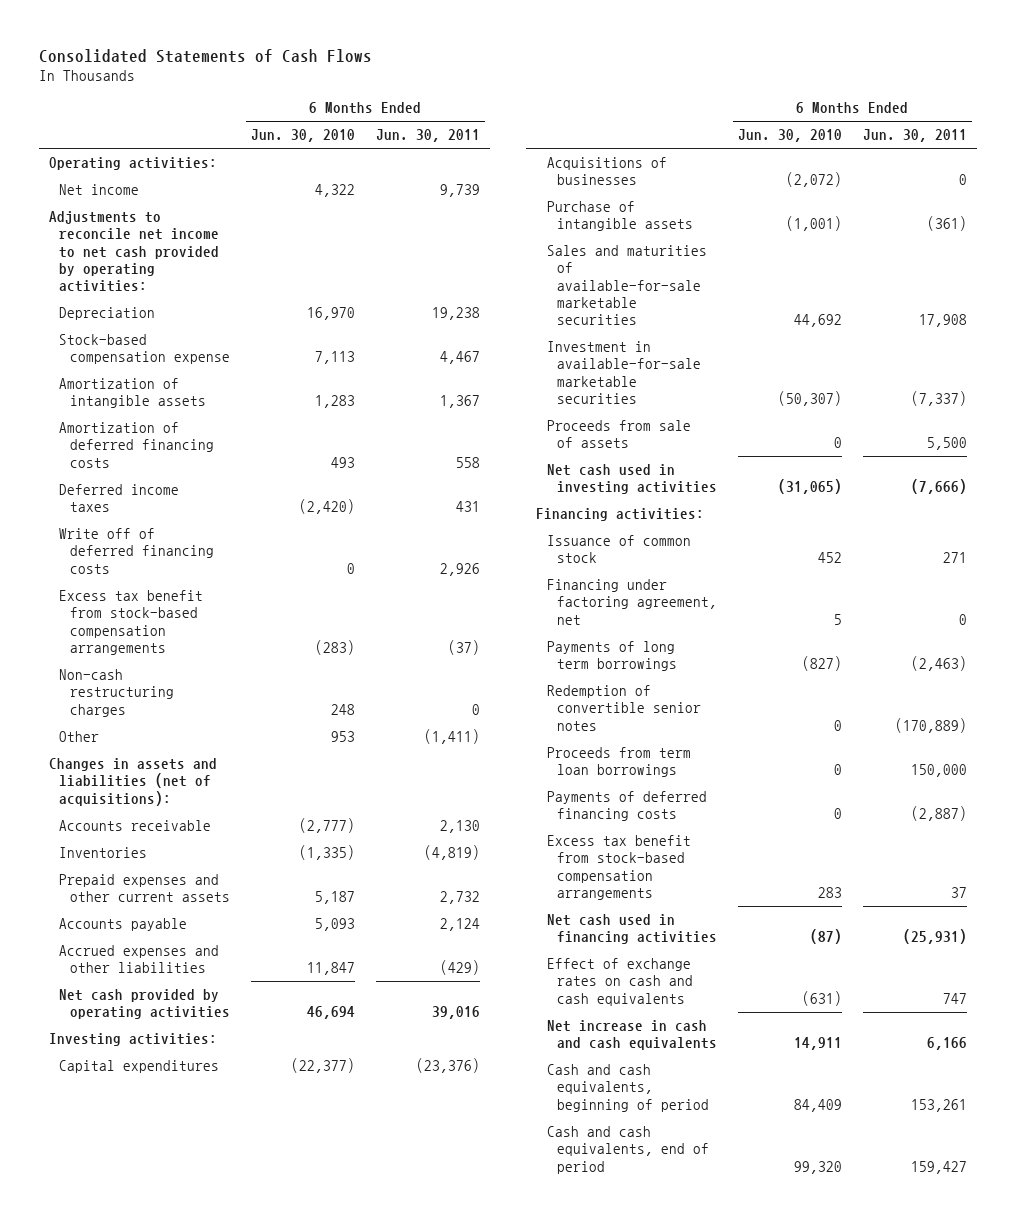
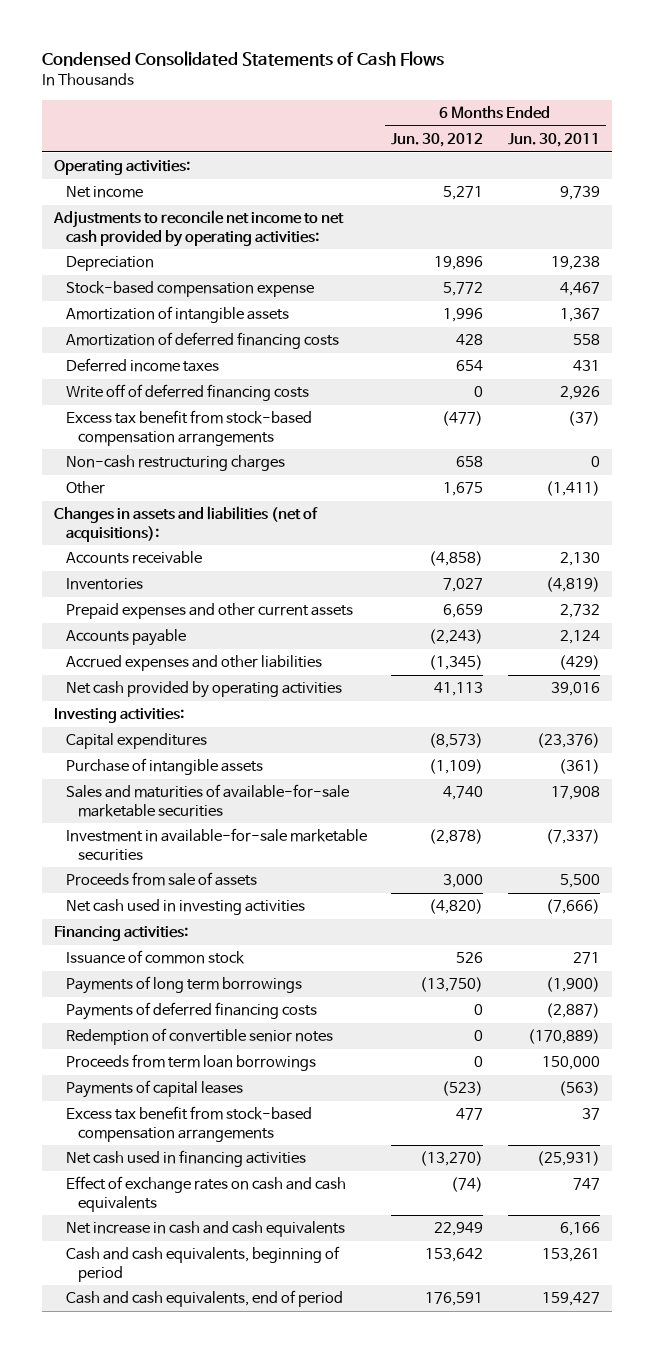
[38,48,372,63] Consolidated Statements of Cash Flows -> [42,51,445,67] Condensed Consolidated Statements of Cash Flows
[250,129,355,143] Jun. 30, 2010 -> none
none -> [391,133,484,148] Jun. 30, 2012
[546,157,667,186] Acquisitions of businesses -> none
[546,579,718,625] Financing under factoring agreement, net -> none
[910,656,967,672] (2,463) -> [545,977,600,993] (1,900)
[546,791,707,822] Payments of deferred financing costs -> [66,1002,318,1021] Payments of deferred financing costs
none -> [66,1080,244,1099] Payments of capital leases

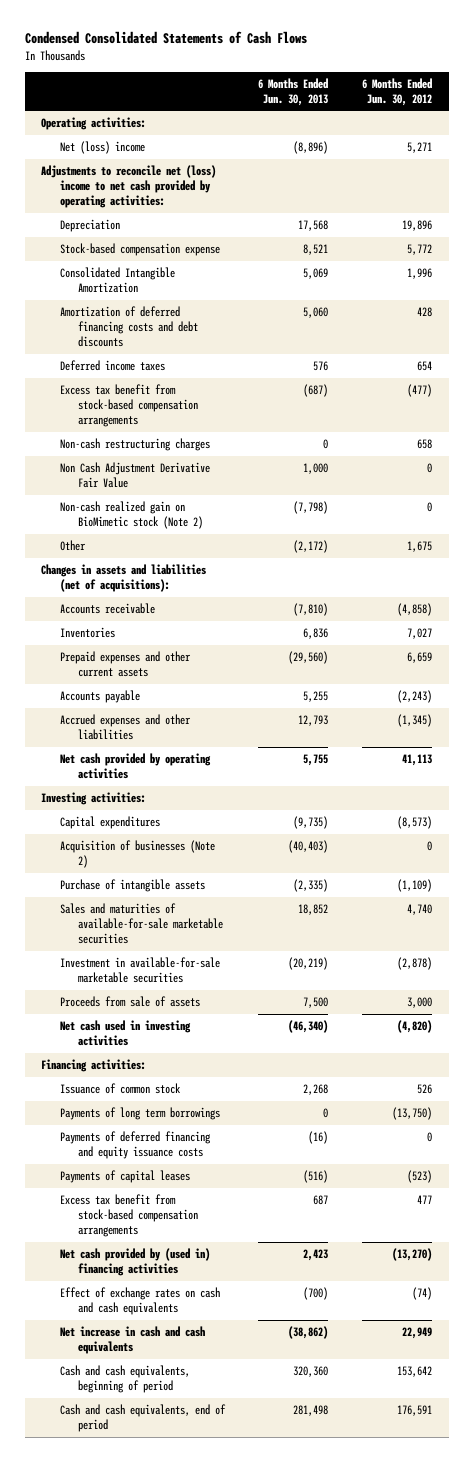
[507,133,600,148] Jun. 30, 2011 -> none
none -> [258,77,329,106] 6 Months Ended Jun. 30, 2013
[66,186,144,199] Net income -> [59,141,145,155] Net (loss) income
[53,210,345,247] Adjustments to reconcile net income to net cash provided by operating activities: -> [41,165,217,209] Adjustments to reconcile net (loss) income to net cash provided by operating activities:
[66,306,290,324] Amortization of intangible assets -> [59,267,175,294] Consolidated Intangible Amortization
[66,332,340,350] Amortization of deferred financing costs -> [59,306,199,348] Amortization of deferred financing costs and debt discounts
[66,384,310,402] Write off of deferred financing costs -> none
none -> [59,462,210,489] Non Cash Adjustment Derivative Fair Value
none -> [59,501,204,530] Non-cash realized gain on BioMimetic stock (Note 2)
none -> [59,840,215,869] Acquisition of businesses (Note 2)
[66,1028,334,1046] Redemption of convertible senior notes -> none
[66,1054,317,1072] Proceeds from term loan borrowings -> none
[66,1002,318,1021] Payments of deferred financing costs -> [59,1131,211,1160] Payments of deferred financing and equity issuance costs
[66,1150,307,1168] Net cash used in financing activities -> [59,1248,210,1277] Net cash provided by (used in) financing activities

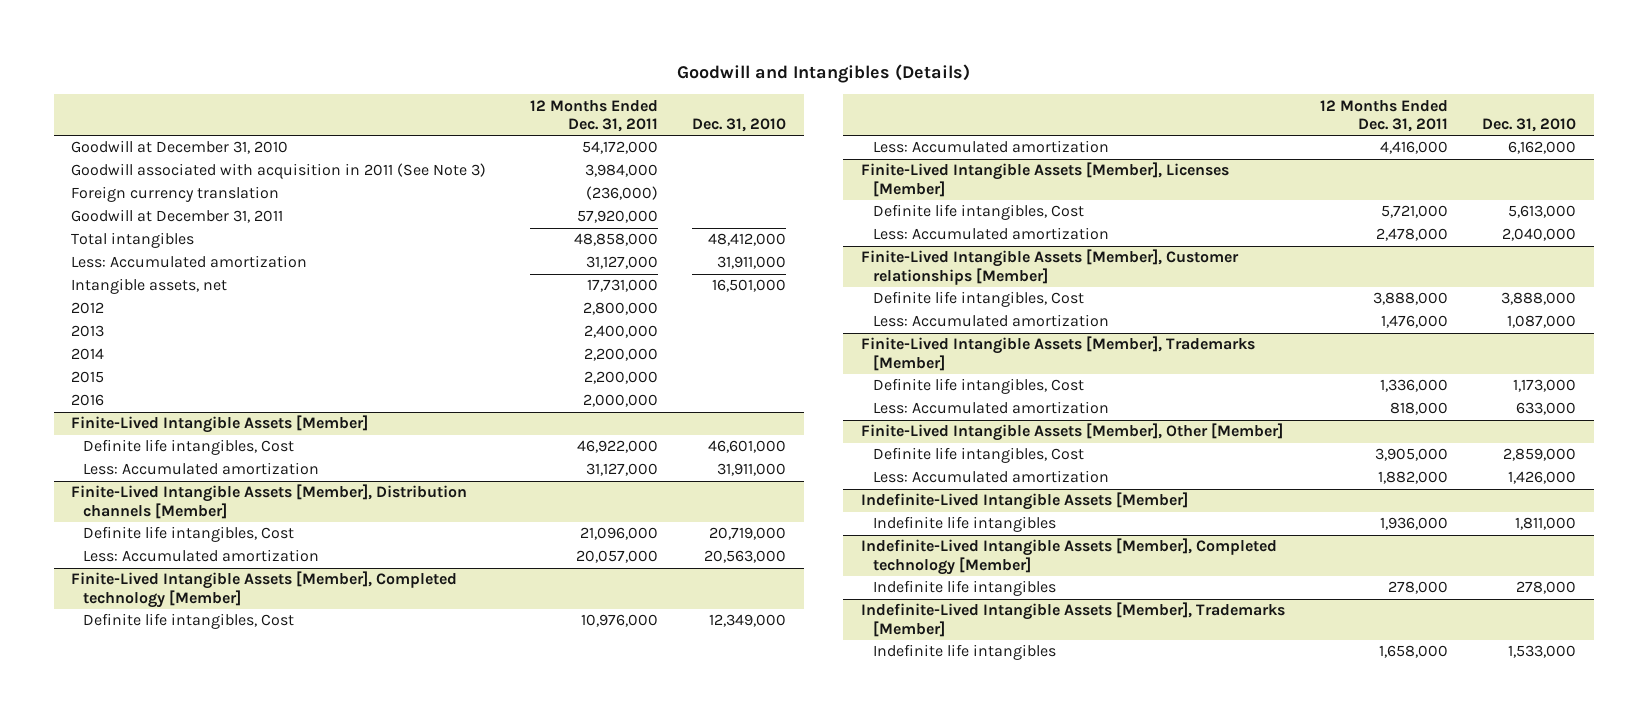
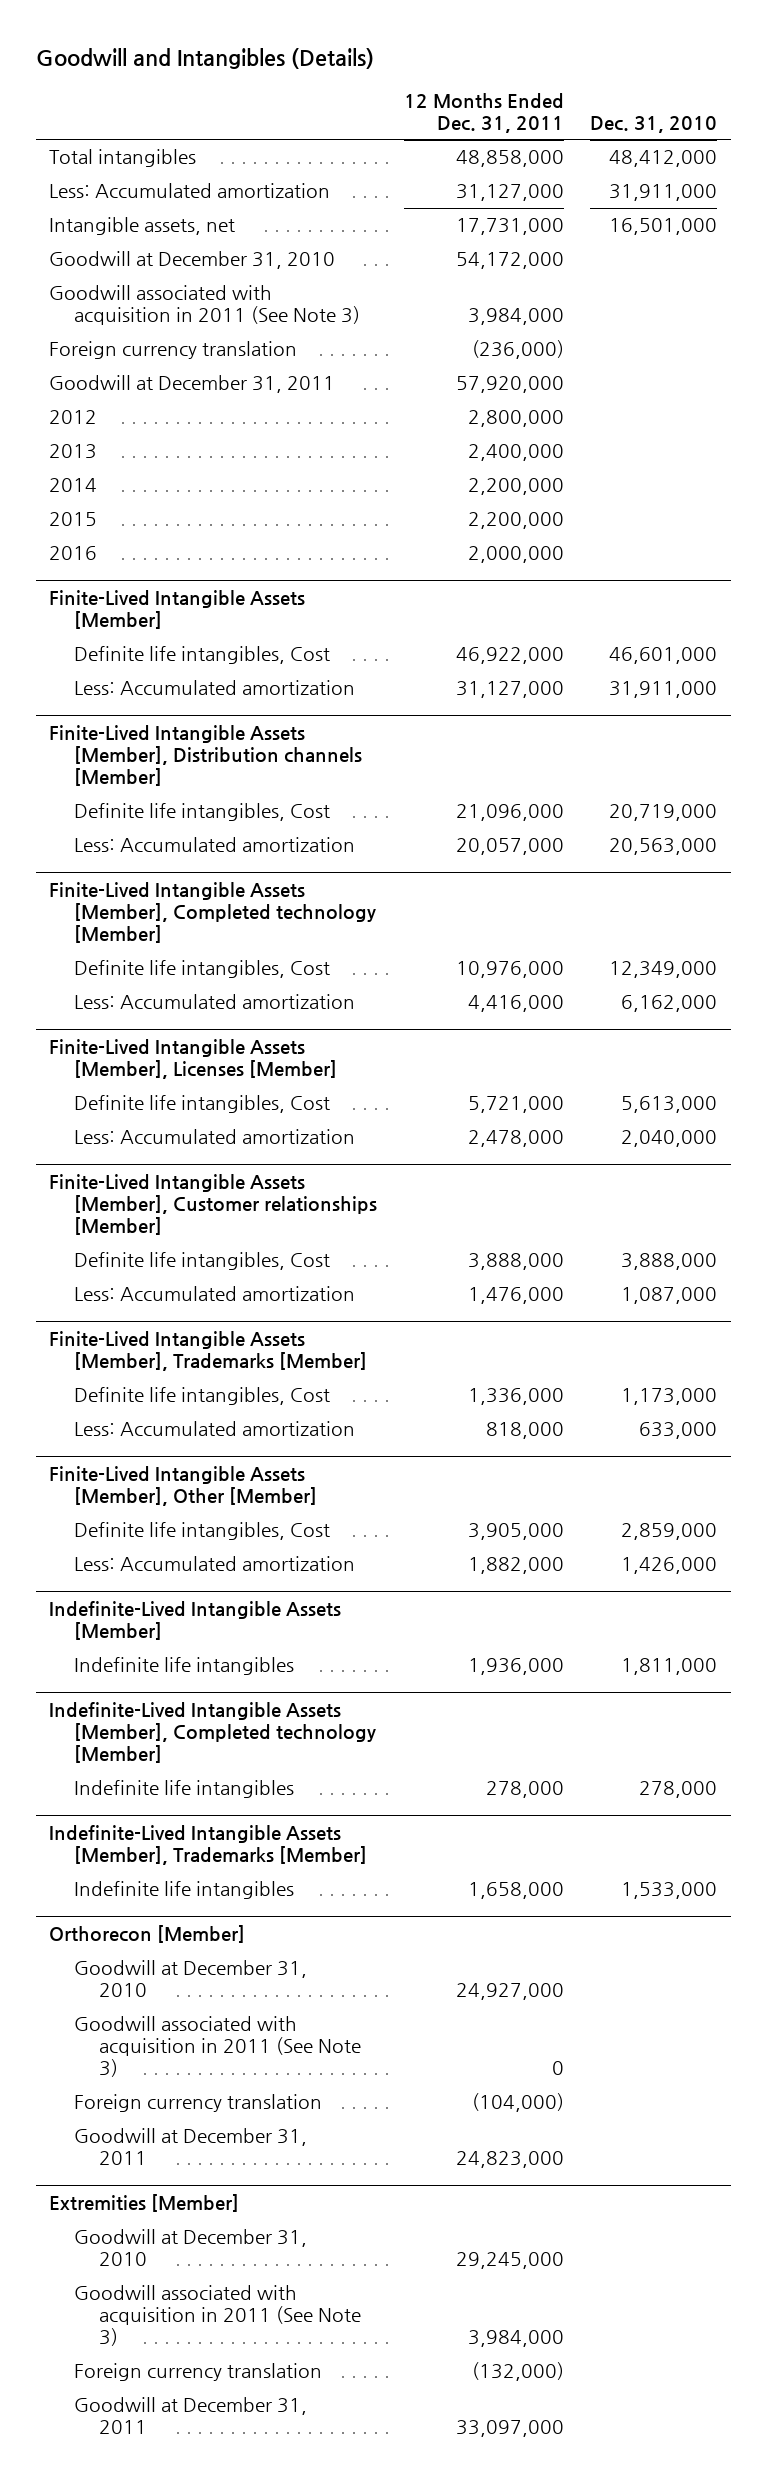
[71,232,195,249] Total intangibles -> [49,149,197,168] Total intangibles
[71,255,308,269] Less: Accumulated amortization -> [49,183,331,199] Less: Accumulated amortization
[71,278,228,295] Intangible assets, net -> [49,217,236,236] Intangible assets, net
none -> [49,1925,246,1944] Orthorecon [Member]
none -> [74,1960,308,1998] Goodwill at December 31, 2010
none -> [74,2016,361,2078] Goodwill associated with acquisition in 2011 (See Note 3)
none -> [74,2094,323,2113] Foreign currency translation
none -> [74,2128,308,2166] Goodwill at December 31, 2011
none -> [49,2194,240,2213] Extremities [Member]
none -> [74,2229,308,2267] Goodwill at December 31, 2010
none -> [74,2285,361,2347] Goodwill associated with acquisition in 2011 (See Note 3)
none -> [74,2363,323,2382] Foreign currency translation
none -> [74,2397,308,2435] Goodwill at December 31, 2011

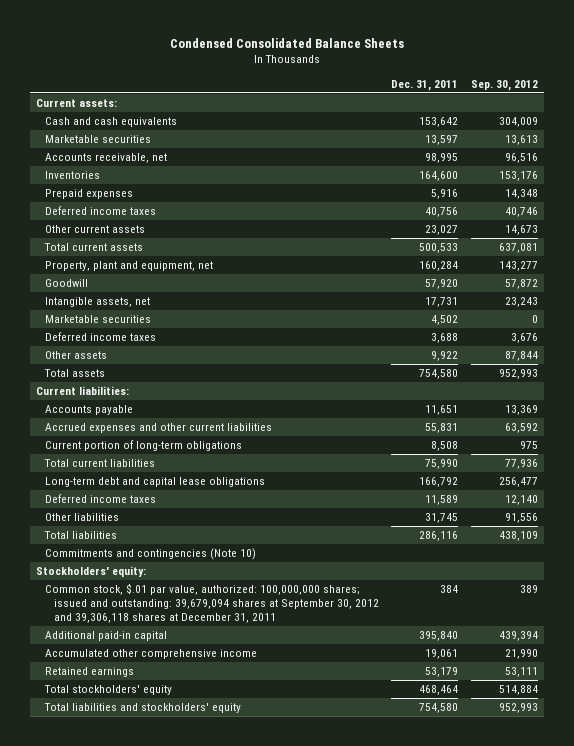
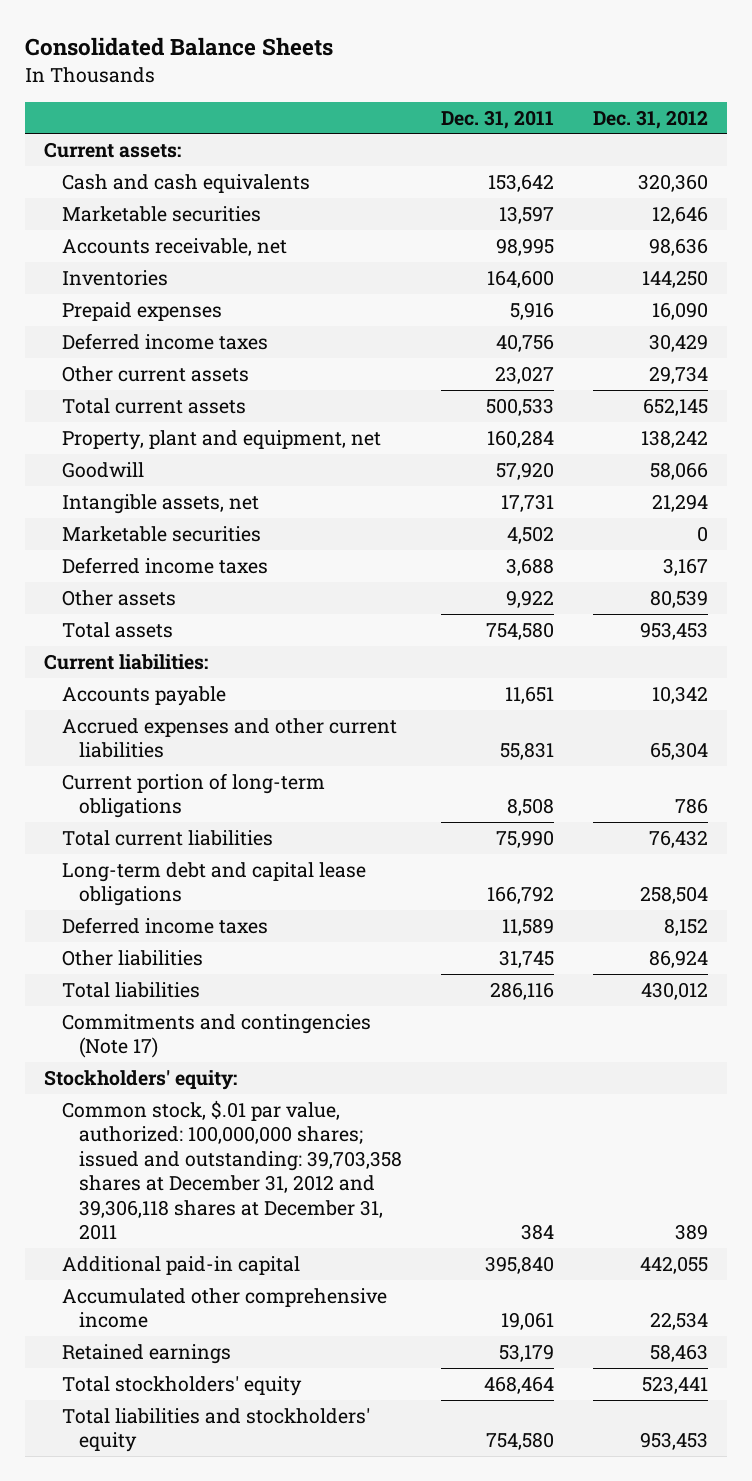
[169,37,404,48] Condensed Consolidated Balance Sheets -> [24,37,333,57] Consolidated Balance Sheets
[470,79,538,91] Sep. 30, 2012 -> none
none -> [592,109,708,129] Dec. 31, 2012
[44,548,256,561] Commitments and contingencies (Note 10) -> [61,1013,371,1059] Commitments and contingencies (Note 17)
[44,583,379,624] Common stock, $.01 par value, authorized: 100,000,000 shares; issued and outstanding: 39,679,094 shares at September 30, 2012 and 39,306,118 shares at December 31, 2011 -> [61,1099,403,1241] Common stock, $.01 par value, authorized: 100,000,000 shares; issued and outstanding: 39,703,358 shares at December 31, 2012 and 39,306,118 shares at December 31, 2011

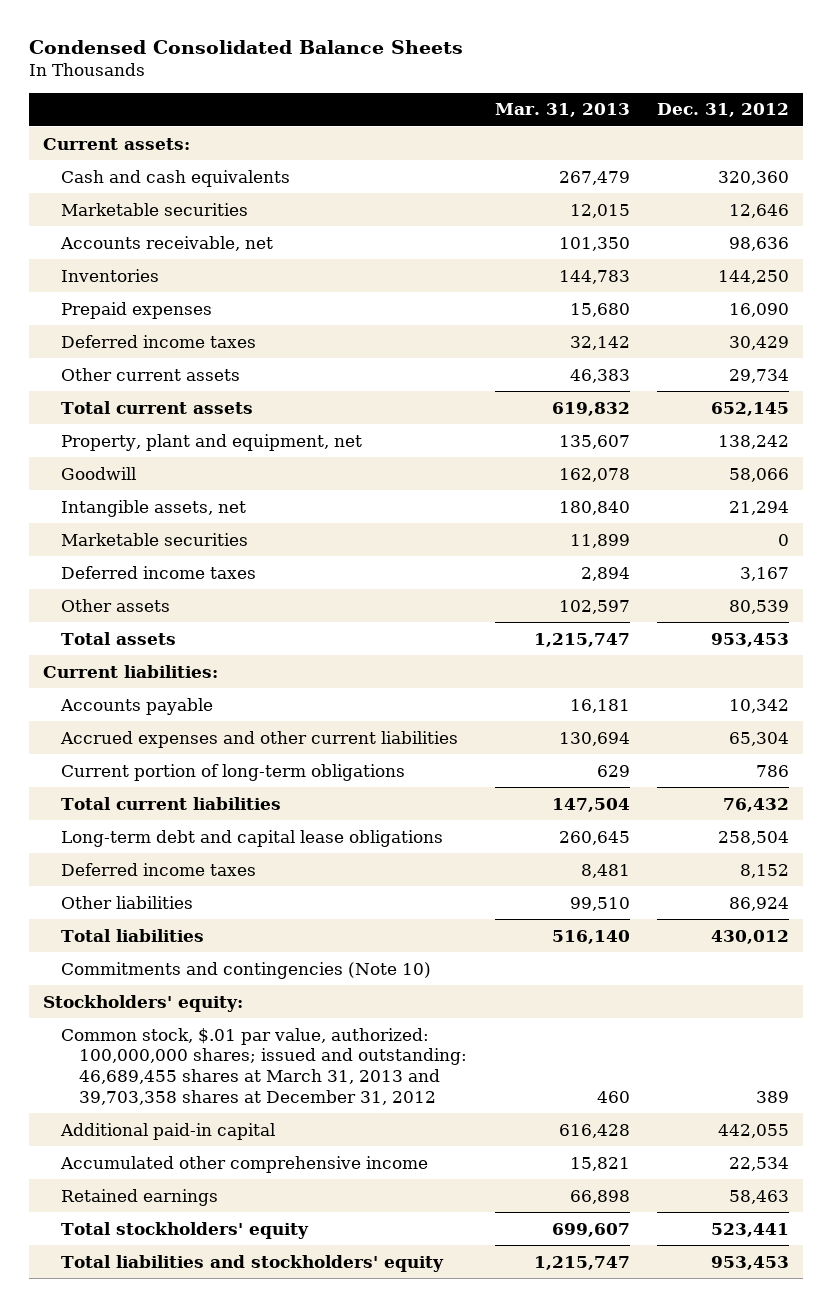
[24,37,333,57] Consolidated Balance Sheets -> [29,40,464,55] Condensed Consolidated Balance Sheets
[441,109,555,129] Dec. 31, 2011 -> none
none -> [494,103,630,118] Mar. 31, 2013
[61,1013,371,1059] Commitments and contingencies (Note 17) -> [61,961,432,979] Commitments and contingencies (Note 10)
[61,1099,403,1241] Common stock, $.01 par value, authorized: 100,000,000 shares; issued and outstanding: 39,703,358 shares at December 31, 2012 and 39,306,118 shares at December 31, 2011 -> [61,1027,468,1105] Common stock, $.01 par value, authorized: 100,000,000 shares; issued and outstanding: 46,689,455 shares at March 31, 2013 and 39,703,358 shares at December 31, 2012

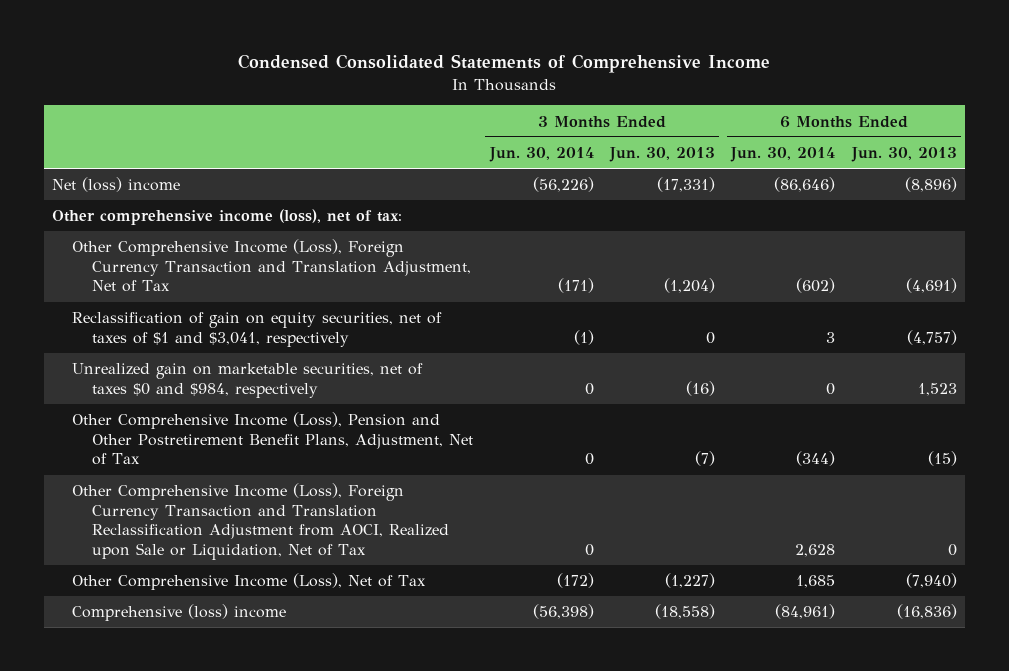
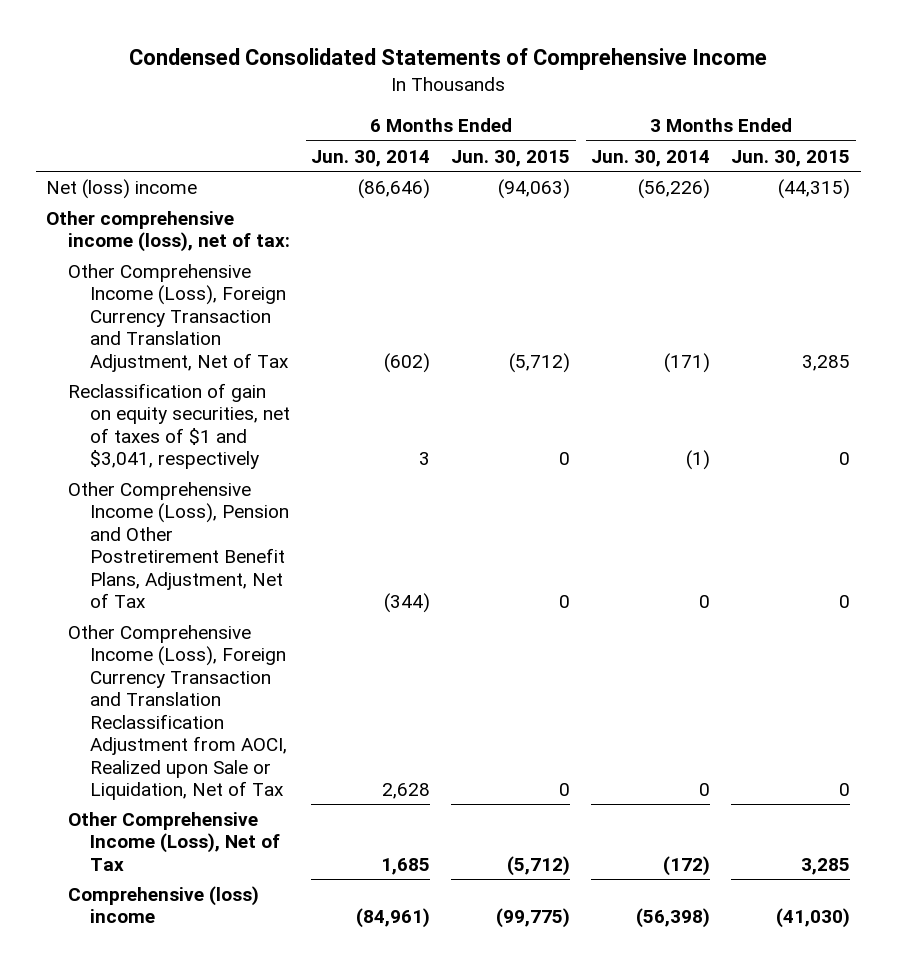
[608,147,715,163] Jun. 30, 2013 -> none
[850,147,957,163] Jun. 30, 2013 -> none
none -> [451,149,571,167] Jun. 30, 2015
none -> [731,149,851,167] Jun. 30, 2015
[72,363,424,398] Unrealized gain on marketable securities, net of taxes $0 and $984, respectively -> none

